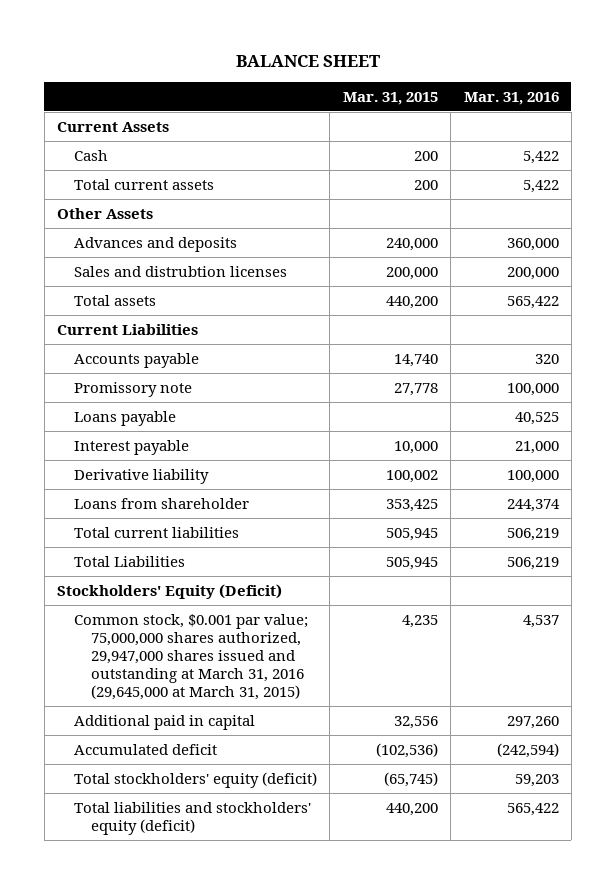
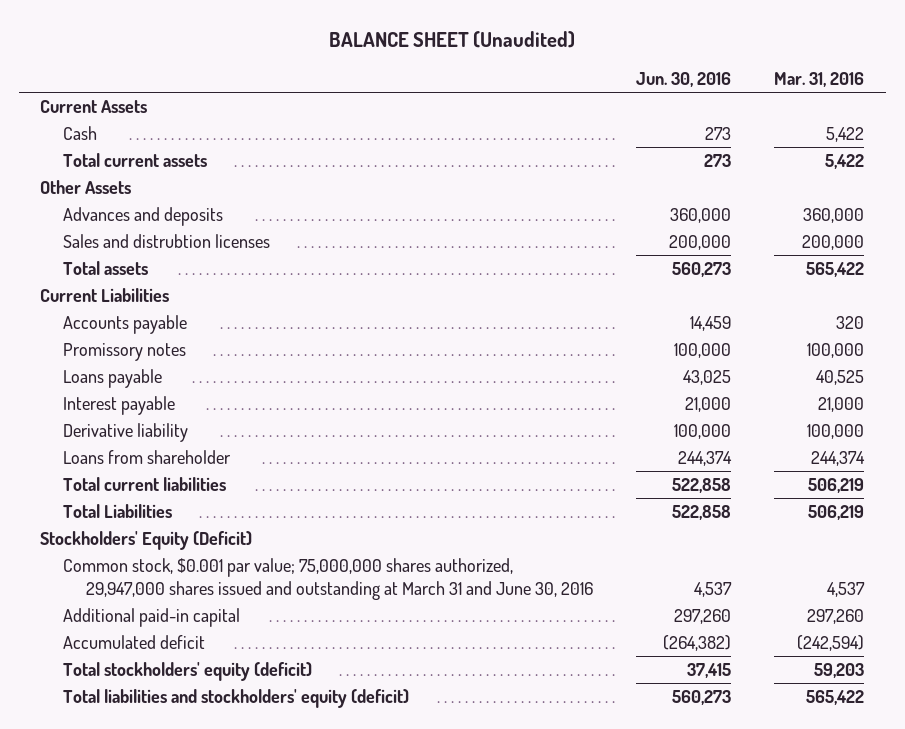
[235,55,380,68] BALANCE SHEET -> [329,30,576,48] BALANCE SHEET (Unaudited)
[342,91,438,105] Mar. 31, 2015 -> none
none -> [636,72,732,88] Jun. 30, 2016
[74,381,193,397] Promissory note -> [63,343,187,362] Promissory notes
[74,613,309,700] Common stock, $0.001 par value; 75,000,000 shares authorized, 29,947,000 shares issued and outstanding at March 31, 2016 (29,645,000 at March 31, 2015) -> [63,558,593,601] Common stock, $0.001 par value; 75,000,000 shares authorized, 29,947,000 shares issued and outstanding at March 31 and June 30, 2016
[74,714,256,730] Additional paid in capital -> [63,608,241,628] Additional paid-in capital

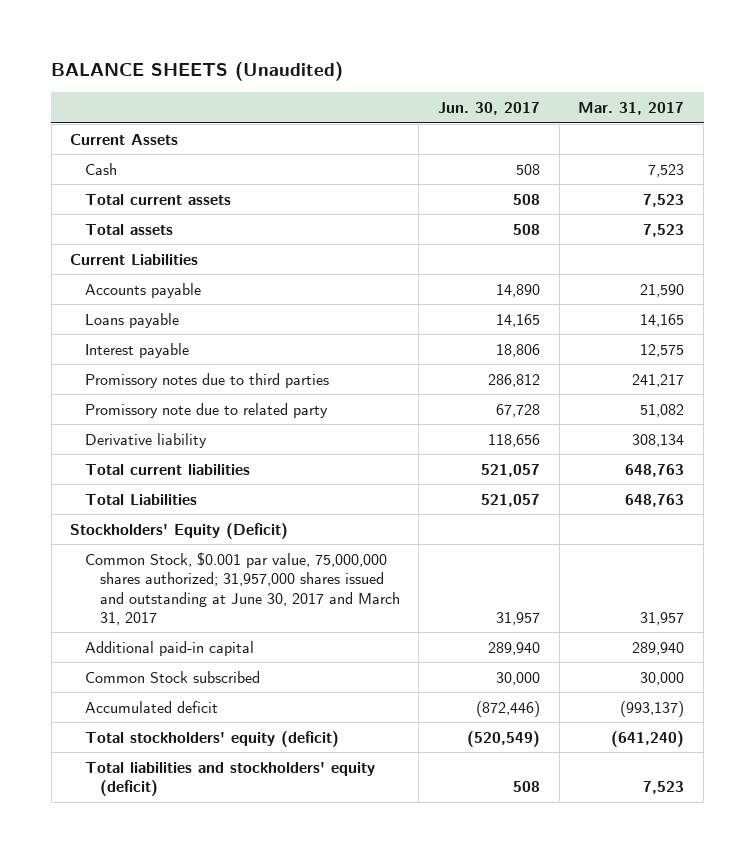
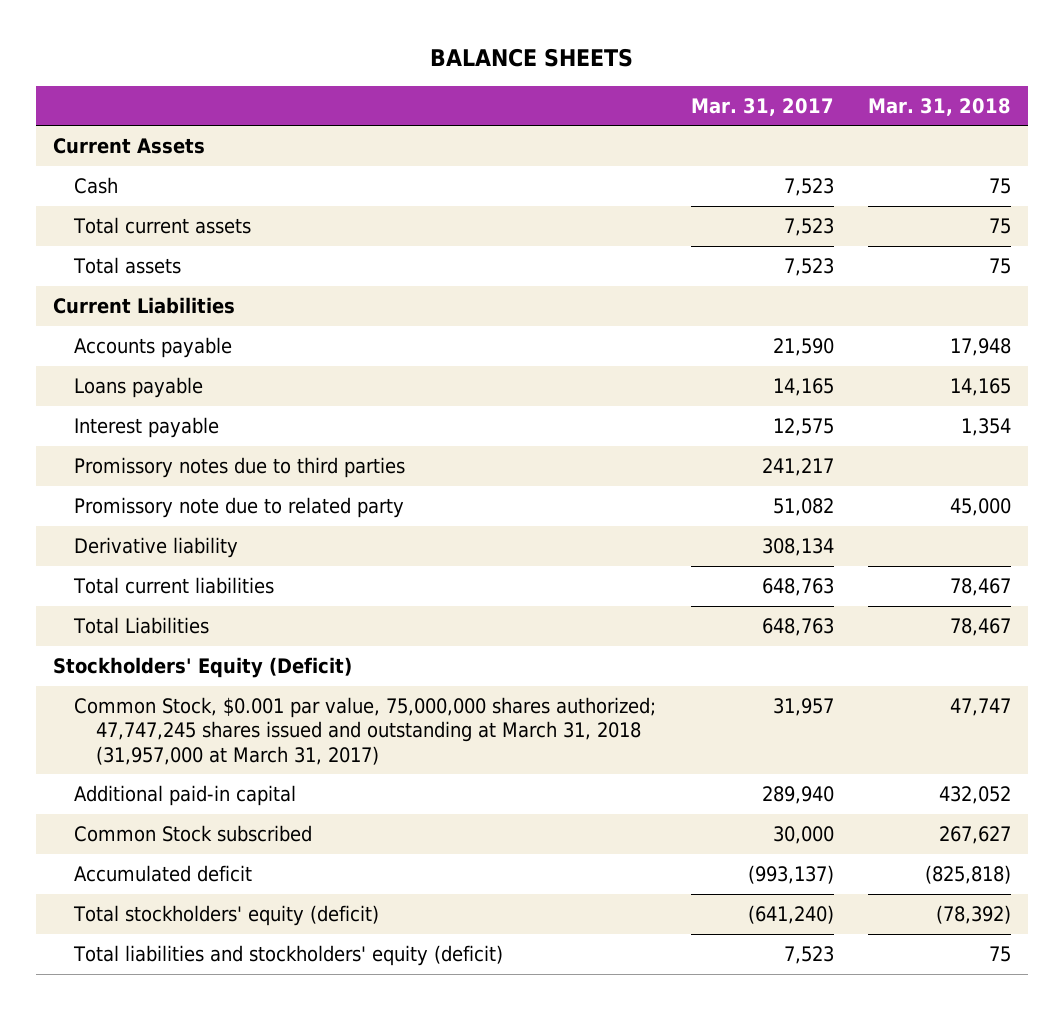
[51,61,344,82] BALANCE SHEETS (Unaudited) -> [429,48,633,68] BALANCE SHEETS
[438,102,541,116] Jun. 30, 2017 -> none
none -> [867,97,1011,116] Mar. 31, 2018
[85,551,400,625] Common Stock, $0.001 par value, 75,000,000 shares authorized; 31,957,000 shares issued and outstanding at June 30, 2017 and March 31, 2017 -> [74,696,657,765] Common Stock, $0.001 par value, 75,000,000 shares authorized; 47,747,245 shares issued and outstanding at March 31, 2018 (31,957,000 at March 31, 2017)

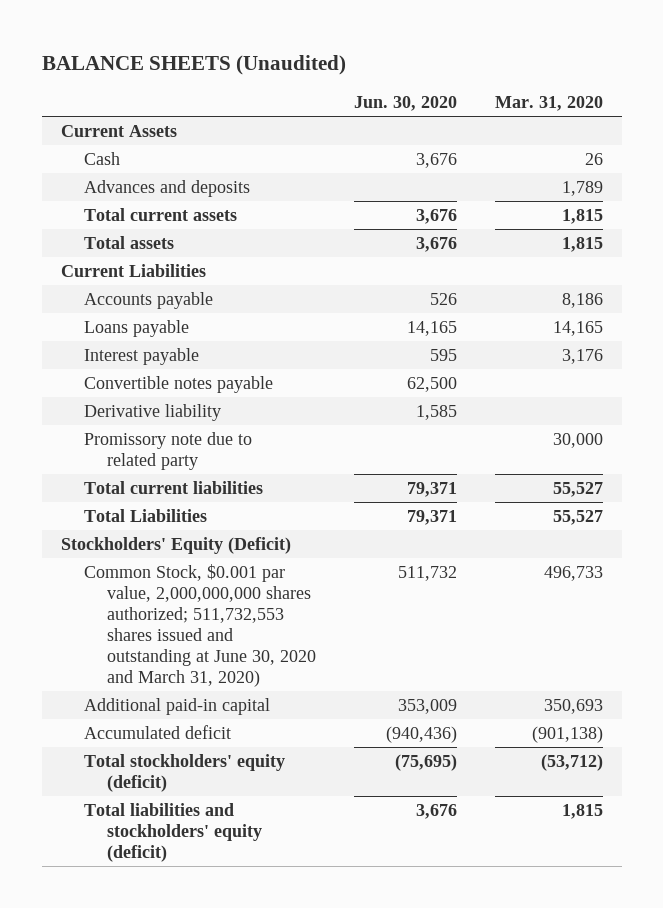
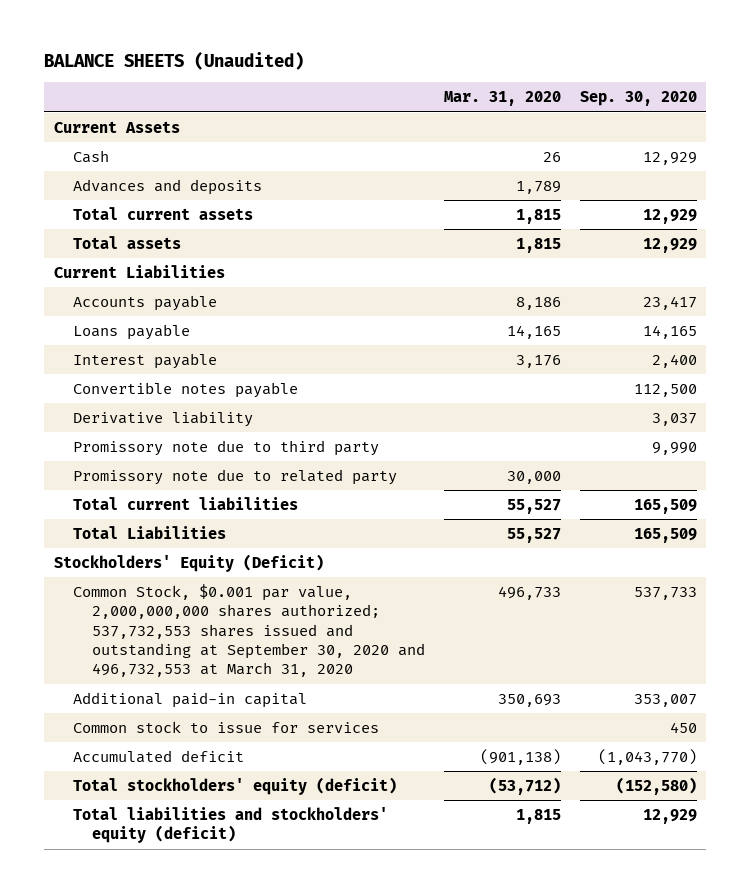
[354,95,458,111] Jun. 30, 2020 -> none
none -> [579,91,697,107] Sep. 30, 2020
none -> [73,439,380,456] Promissory note due to third party
[84,563,317,687] Common Stock, $0.001 par value, 2,000,000,000 shares authorized; 511,732,553 shares issued and outstanding at June 30, 2020 and March 31, 2020) -> [73,583,426,678] Common Stock, $0.001 par value, 2,000,000,000 shares authorized; 537,732,553 shares issued and outstanding at September 30, 2020 and 496,732,553 at March 31, 2020
none -> [73,720,380,733] Common stock to issue for services

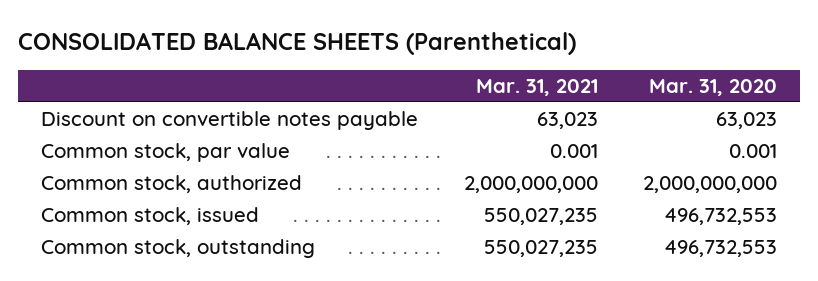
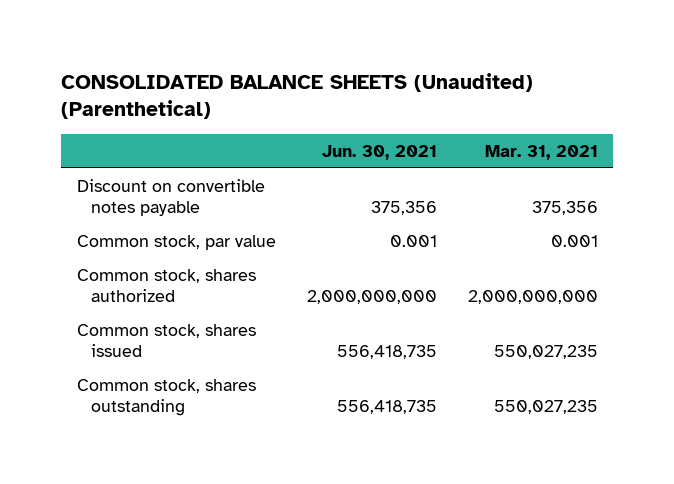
[18,31,577,55] CONSOLIDATED BALANCE SHEETS (Parenthetical) -> [61,72,534,120] CONSOLIDATED BALANCE SHEETS (Unaudited) (Parenthetical)
[649,79,778,97] Mar. 31, 2020 -> none
none -> [321,144,437,160] Jun. 30, 2021
[536,112,598,130] 63,023 -> [531,200,598,215] 375,356
[40,175,302,194] Common stock, authorized -> [76,268,256,302] Common stock, shares authorized
[40,207,259,226] Common stock, issued -> [76,323,256,357] Common stock, shares issued
[40,239,315,259] Common stock, outstanding -> [76,378,256,416] Common stock, shares outstanding

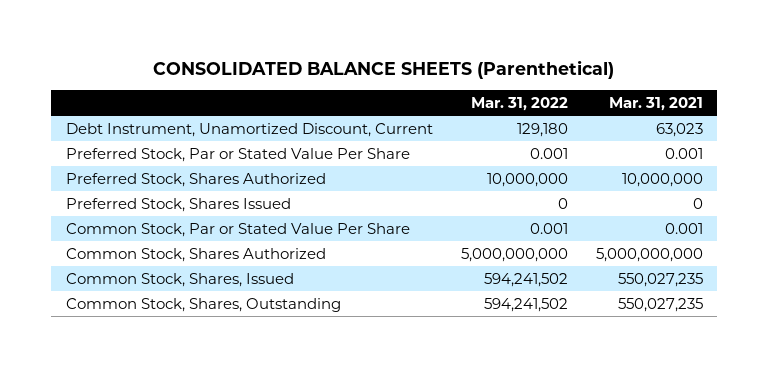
[61,72,534,120] CONSOLIDATED BALANCE SHEETS (Unaudited) (Parenthetical) -> [153,59,615,79] CONSOLIDATED BALANCE SHEETS (Parenthetical)
[321,144,437,160] Jun. 30, 2021 -> none
none -> [470,97,568,112] Mar. 31, 2022
[76,178,265,216] Discount on convertible notes payable -> none
none -> [65,122,433,137] Debt Instrument, Unamortized Discount, Current
none -> [65,147,410,162] Preferred Stock, Par or Stated Value Per Share
none -> [65,172,326,187] Preferred Stock, Shares Authorized
none -> [65,197,291,212] Preferred Stock, Shares Issued
[76,234,276,250] Common stock, par value -> [65,222,410,237] Common Stock, Par or Stated Value Per Share
[76,268,256,302] Common stock, shares authorized -> [65,247,326,262] Common Stock, Shares Authorized
[467,289,598,304] 2,000,000,000 -> [596,247,704,262] 5,000,000,000
[76,323,256,357] Common stock, shares issued -> [65,272,294,287] Common Stock, Shares, Issued
[76,378,256,416] Common stock, shares outstanding -> [65,297,341,312] Common Stock, Shares, Outstanding

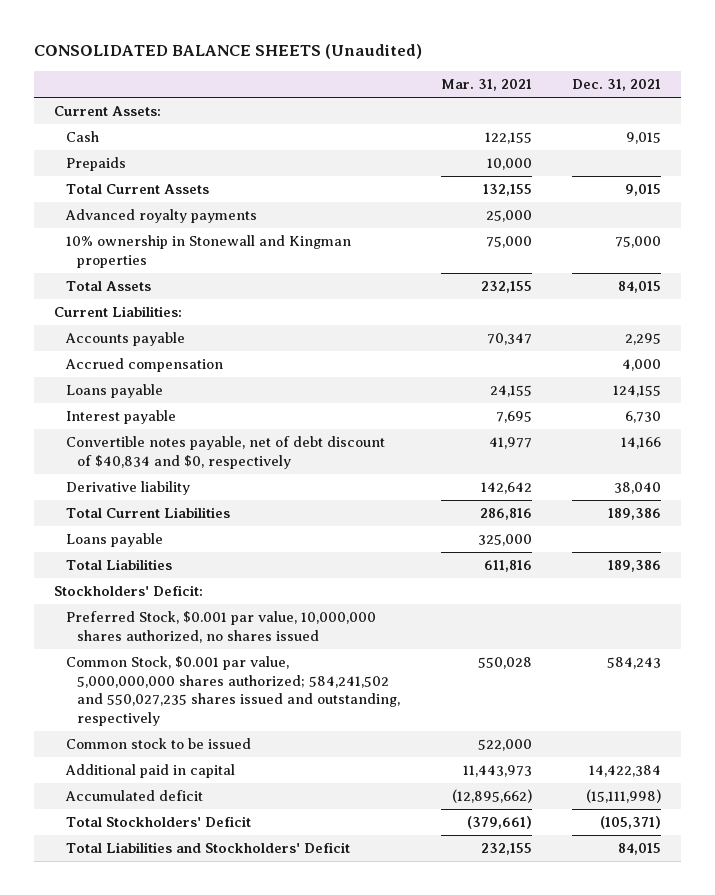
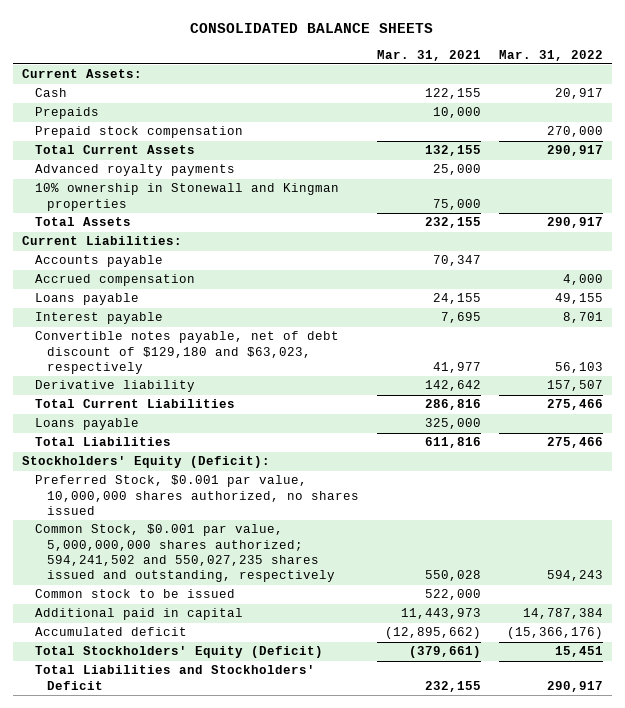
[33,44,422,60] CONSOLIDATED BALANCE SHEETS (Unaudited) -> [190,22,434,33] CONSOLIDATED BALANCE SHEETS
[572,78,662,91] Dec. 31, 2021 -> none
none -> [498,49,603,61] Mar. 31, 2022
none -> [34,126,243,139] Prepaid stock compensation
[65,436,385,469] Convertible notes payable, net of debt discount of $40,834 and $0, respectively -> [34,331,339,375] Convertible notes payable, net of debt discount of $129,180 and $63,023, respectively
[54,585,204,597] Stockholders' Deficit: -> [21,456,270,469] Stockholders' Equity (Deficit):
[65,656,401,726] Common Stock, $0.001 par value, 5,000,000,000 shares authorized; 584,241,502 and 550,027,235 shares issued and outstanding, respectively -> [34,524,336,583] Common Stock, $0.001 par value, 5,000,000,000 shares authorized; 594,241,502 and 550,027,235 shares issued and outstanding, respectively
[65,816,251,828] Total Stockholders' Deficit -> [34,646,323,659] Total Stockholders' Equity (Deficit)

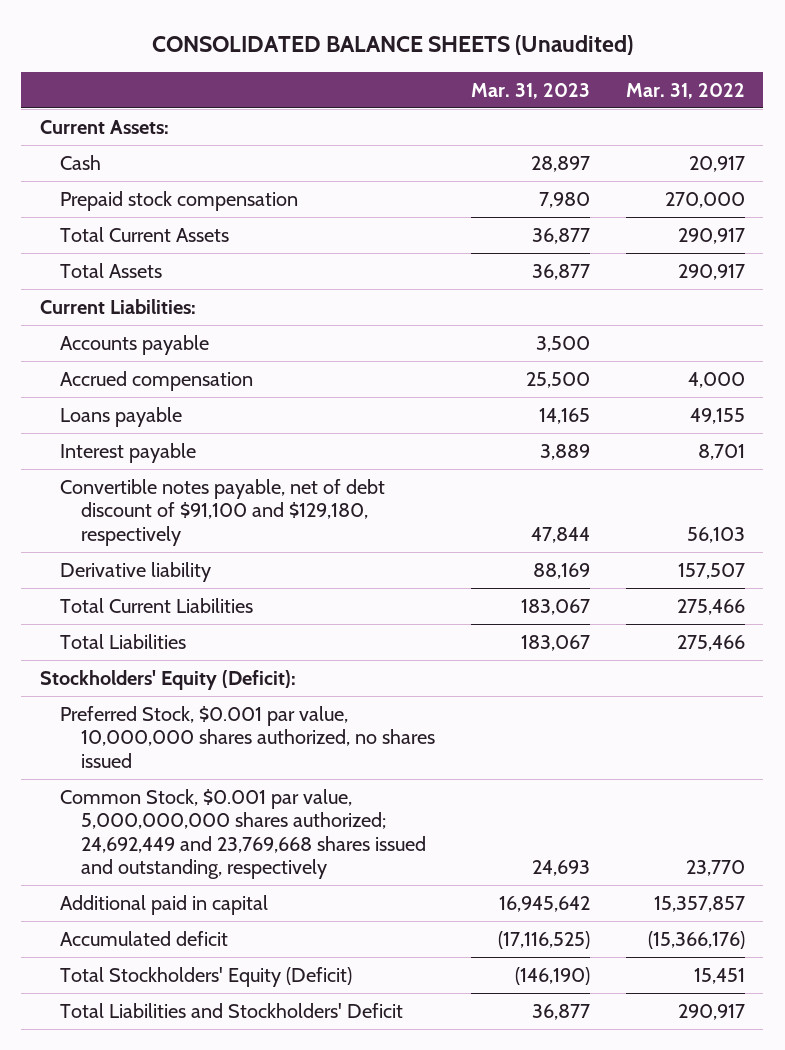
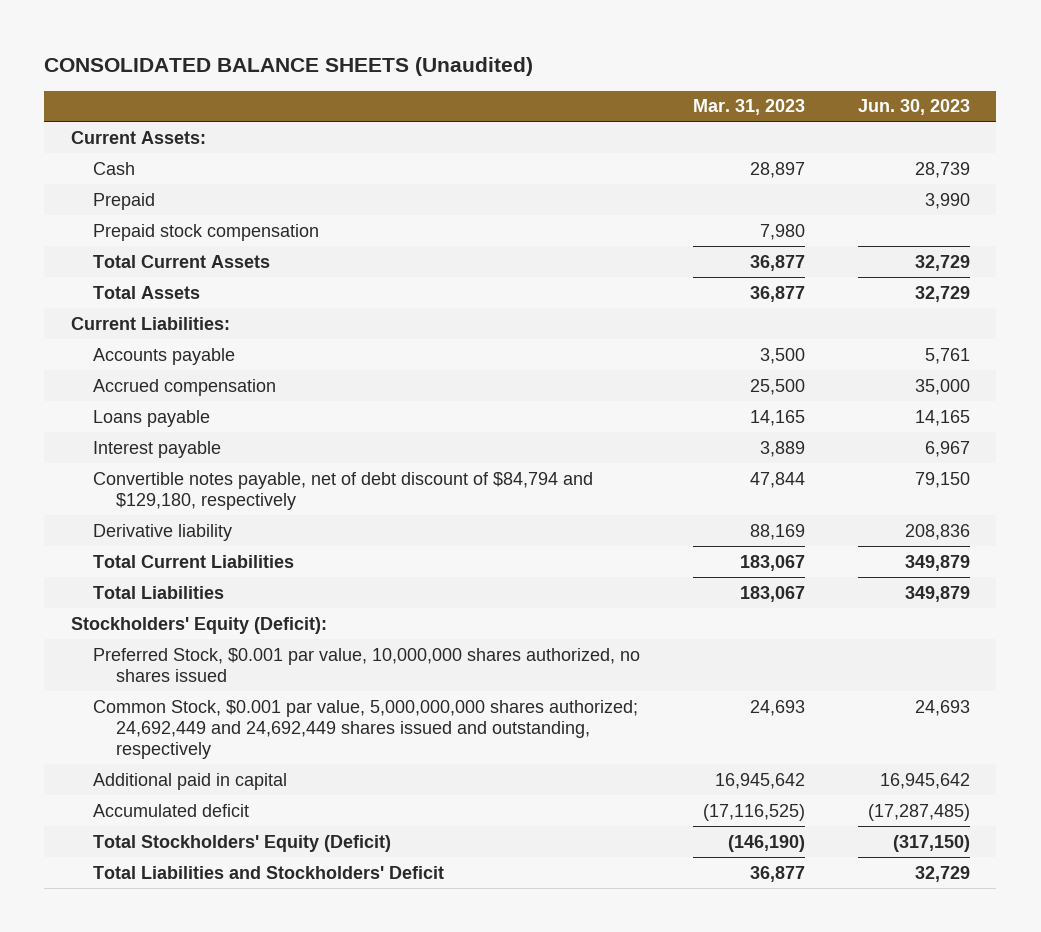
[626,82,746,99] Mar. 31, 2022 -> none
none -> [857,99,970,116] Jun. 30, 2023
none -> [93,192,156,210] Prepaid
[60,478,386,546] Convertible notes payable, net of debt discount of $91,100 and $129,180, respectively -> [93,471,594,510] Convertible notes payable, net of debt discount of $84,794 and $129,180, respectively
[60,788,426,880] Common Stock, $0.001 par value, 5,000,000,000 shares authorized; 24,692,449 and 23,769,668 shares issued and outstanding, respectively -> [93,699,639,760] Common Stock, $0.001 par value, 5,000,000,000 shares authorized; 24,692,449 and 24,692,449 shares issued and outstanding, respectively

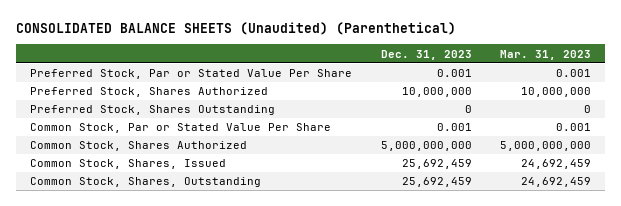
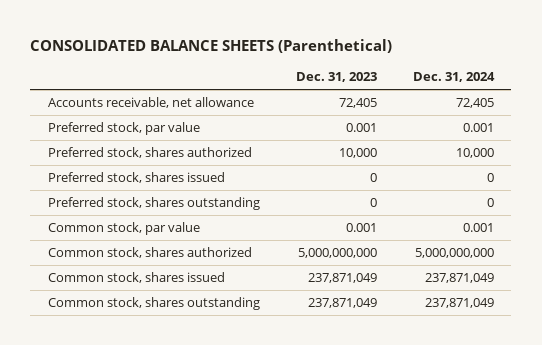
[15,22,456,36] CONSOLIDATED BALANCE SHEETS (Unaudited) (Parenthetical) -> [30,38,393,53] CONSOLIDATED BALANCE SHEETS (Parenthetical)
[500,49,592,60] Mar. 31, 2023 -> none
none -> [412,72,495,83] Dec. 31, 2024
none -> [48,97,255,109] Accounts receivable, net allowance
[30,69,353,80] Preferred Stock, Par or Stated Value Per Share -> [48,122,201,136] Preferred stock, par value
[30,87,269,98] Preferred Stock, Shares Authorized -> [48,147,253,159] Preferred stock, shares authorized
[401,87,472,98] 10,000,000 -> [338,148,377,159] 10,000
none -> [48,172,226,184] Preferred stock, shares issued
[30,105,276,116] Preferred Stock, Shares Outstanding -> [48,197,261,211] Preferred stock, shares outstanding
[30,123,332,134] Common Stock, Par or Stated Value Per Share -> [48,222,201,236] Common stock, par value
[30,141,248,152] Common Stock, Shares Authorized -> [48,247,253,259] Common stock, shares authorized
[30,159,227,170] Common Stock, Shares, Issued -> [48,272,226,284] Common stock, shares issued
[401,159,472,170] 25,692,459 -> [307,273,377,284] 237,871,049
[30,177,262,188] Common Stock, Shares, Outstanding -> [48,297,261,311] Common stock, shares outstanding
[401,177,472,188] 25,692,459 -> [307,298,377,309] 237,871,049

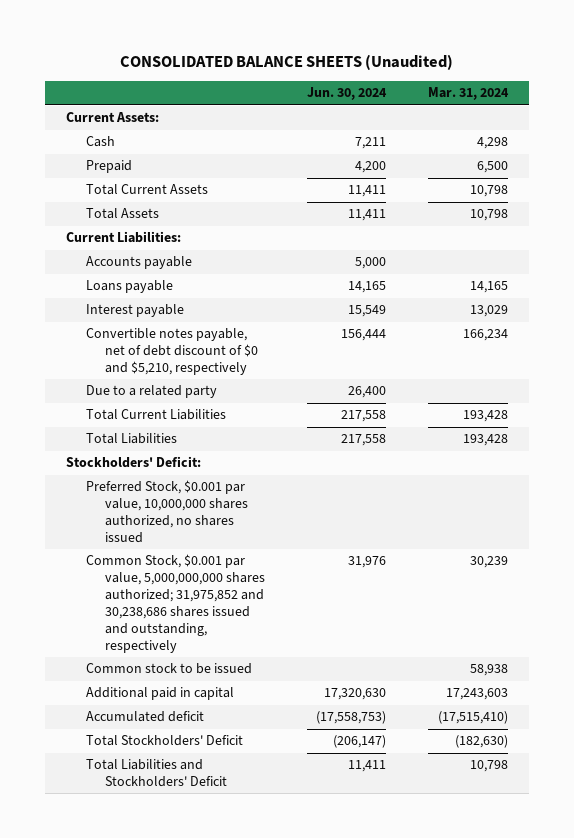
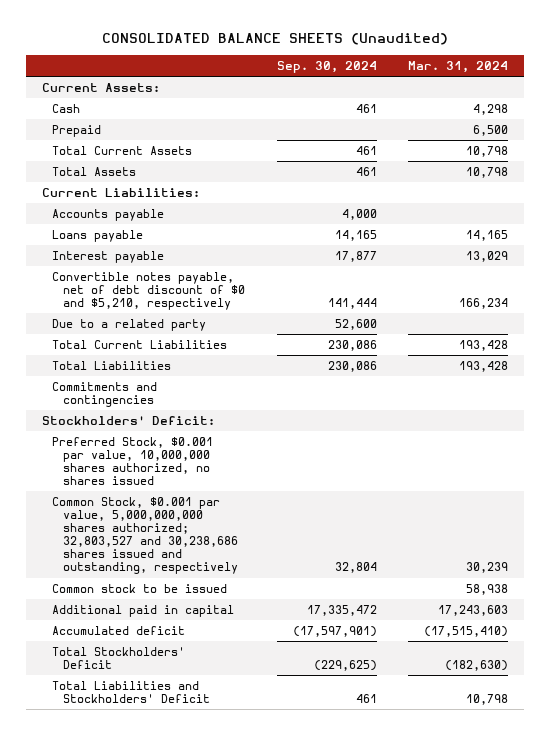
[307,87,388,101] Jun. 30, 2024 -> none
none -> [276,60,377,73] Sep. 30, 2024
none -> [52,382,158,408] Commitments and contingencies
[85,554,266,653] Common Stock, $0.001 par value, 5,000,000,000 shares authorized; 31,975,852 and 30,238,686 shares issued and outstanding, respectively -> [52,497,239,575] Common Stock, $0.001 par value, 5,000,000,000 shares authorized; 32,803,527 and 30,238,686 shares issued and outstanding, respectively

